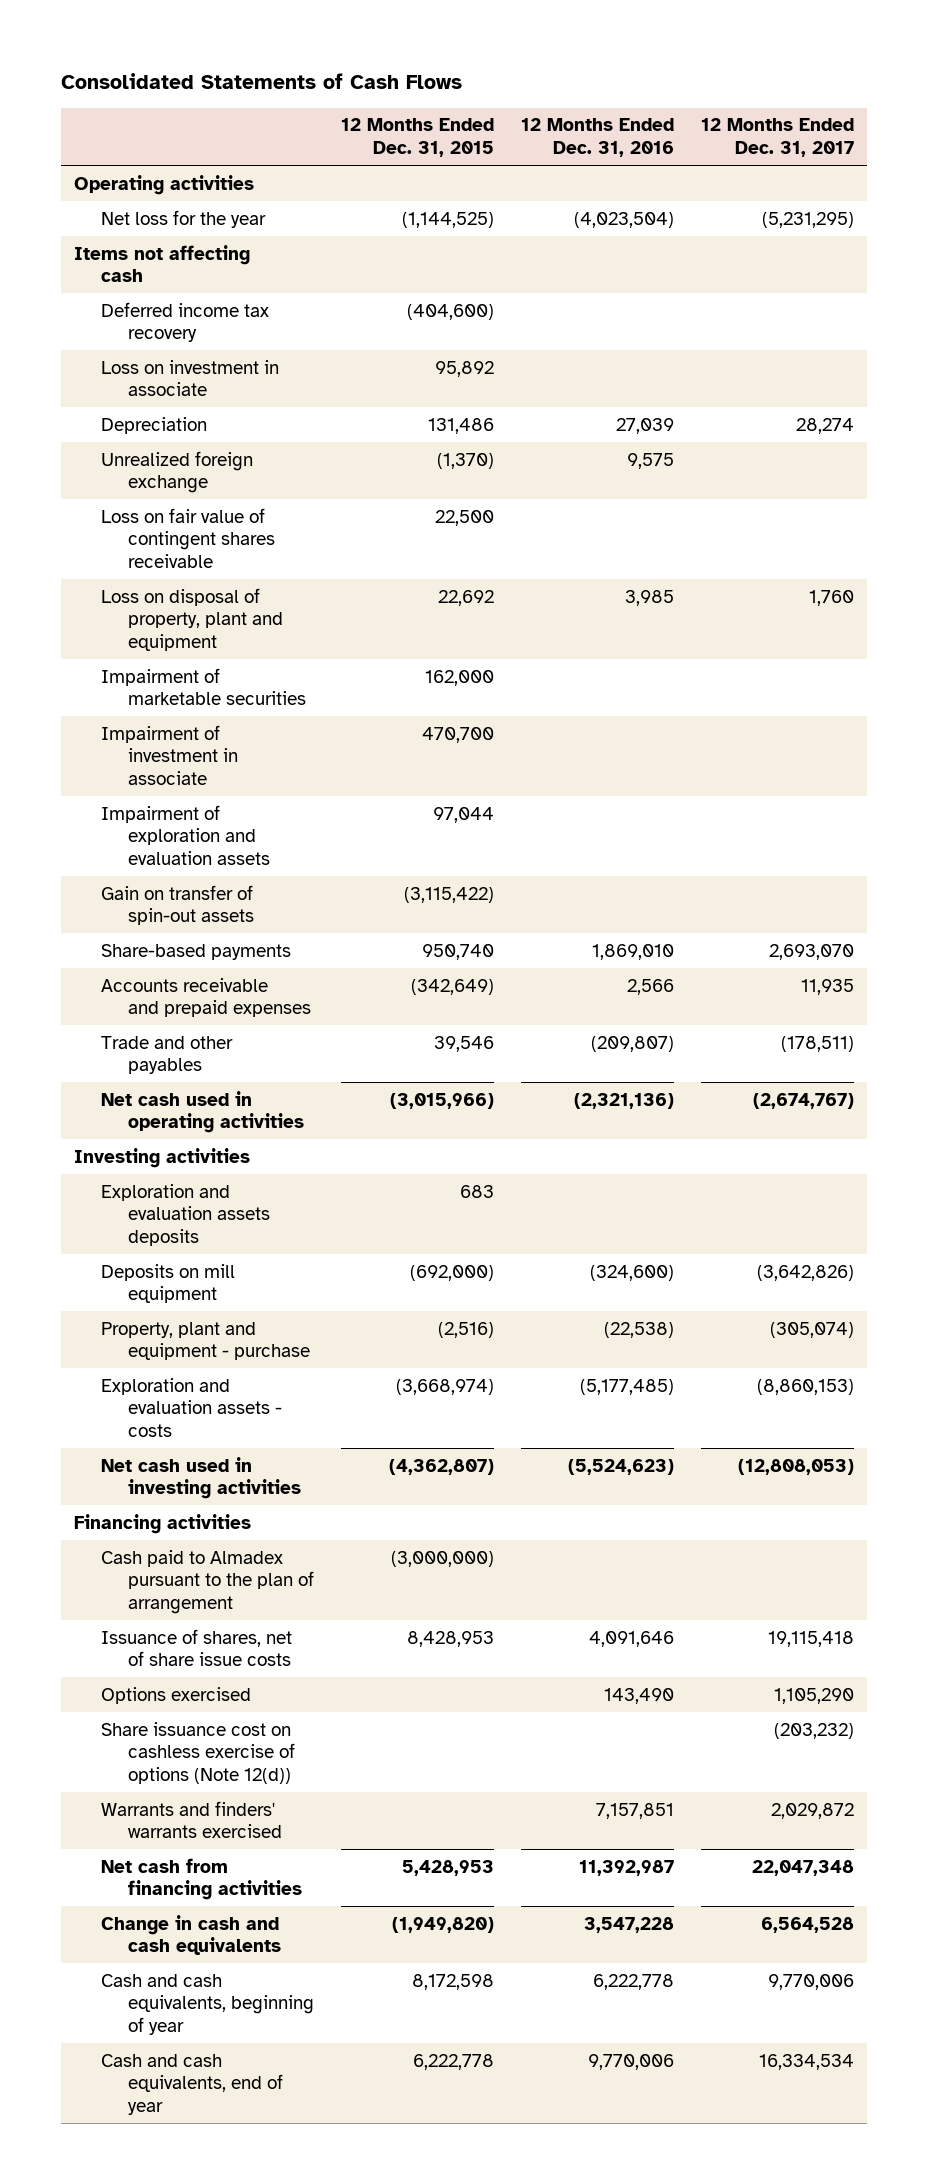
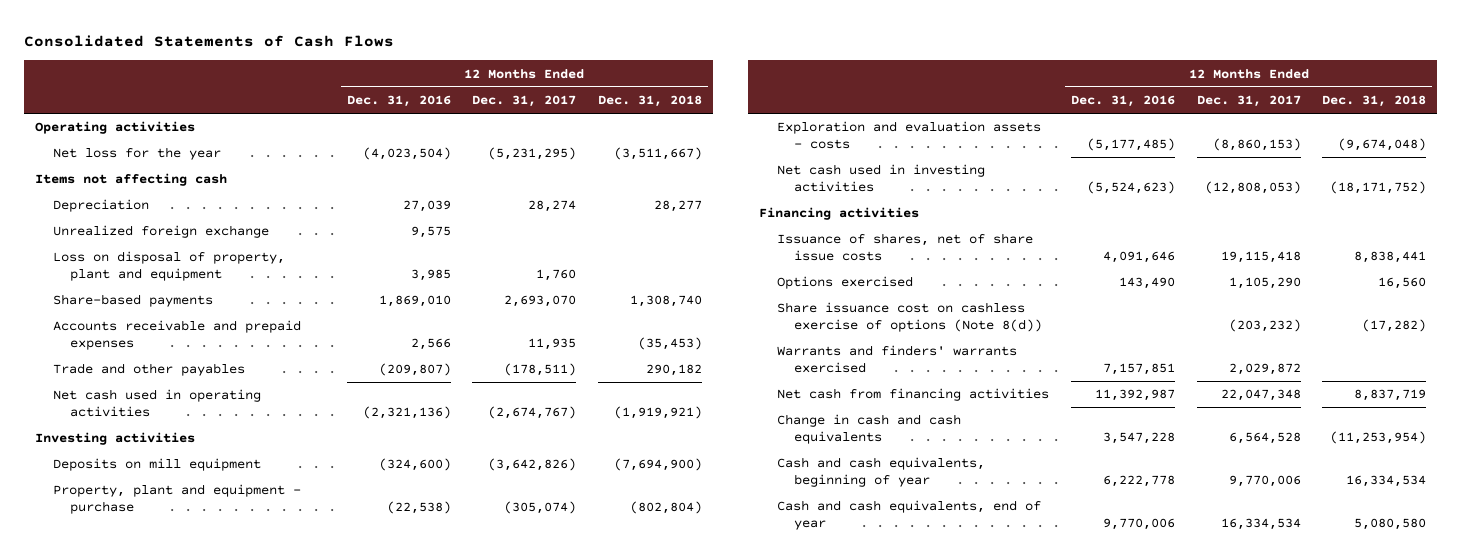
[341,118,495,157] 12 Months Ended Dec. 31, 2015 -> none
none -> [598,95,703,108] Dec. 31, 2018
[101,301,270,343] Deferred income tax recovery -> none
[101,359,280,397] Loss on investment in associate -> none
[101,507,276,569] Loss on fair value of contingent shares receivable -> none
[101,667,307,706] Impairment of marketable securities -> none
[101,724,239,786] Impairment of investment in associate -> none
[101,804,271,866] Impairment of exploration and evaluation assets -> none
[101,884,255,926] Gain on transfer of spin-out assets -> none
[101,1183,271,1247] Exploration and evaluation assets deposits -> none
[101,1549,315,1615] Cash paid to Almadex pursuant to the plan of arrangement -> none
[101,1721,296,1785] Share issuance cost on cashless exercise of options (Note 12(d)) -> [776,302,1043,332] Share issuance cost on cashless exercise of options (Note 8(d))

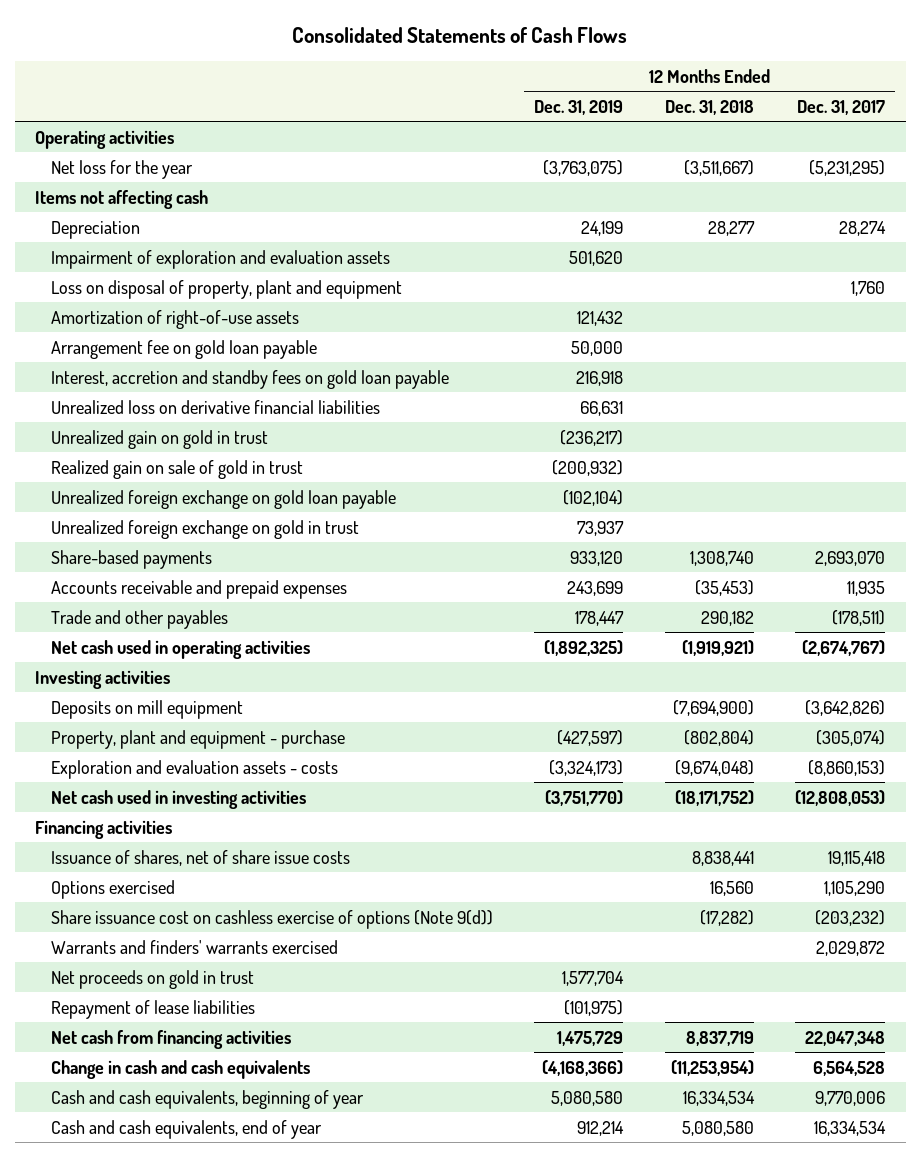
[346,95,451,108] Dec. 31, 2016 -> none
none -> [534,99,624,115] Dec. 31, 2019
[52,225,269,239] Unrealized foreign exchange -> none
none -> [50,249,390,269] Impairment of exploration and evaluation assets
none -> [50,309,299,329] Amortization of right-of-use assets
none -> [50,339,317,359] Arrangement fee on gold loan payable
none -> [50,369,449,389] Interest, accretion and standby fees on gold loan payable
none -> [50,399,380,414] Unrealized loss on derivative financial liabilities
none -> [50,429,268,449] Unrealized gain on gold in trust
none -> [50,459,303,479] Realized gain on sale of gold in trust
none -> [50,489,396,509] Unrealized foreign exchange on gold loan payable
none -> [50,519,359,539] Unrealized foreign exchange on gold in trust
[776,302,1043,332] Share issuance cost on cashless exercise of options (Note 8(d)) -> [50,909,493,929] Share issuance cost on cashless exercise of options (Note 9(d))
none -> [50,969,254,989] Net proceeds on gold in trust
none -> [50,999,255,1019] Repayment of lease liabilities

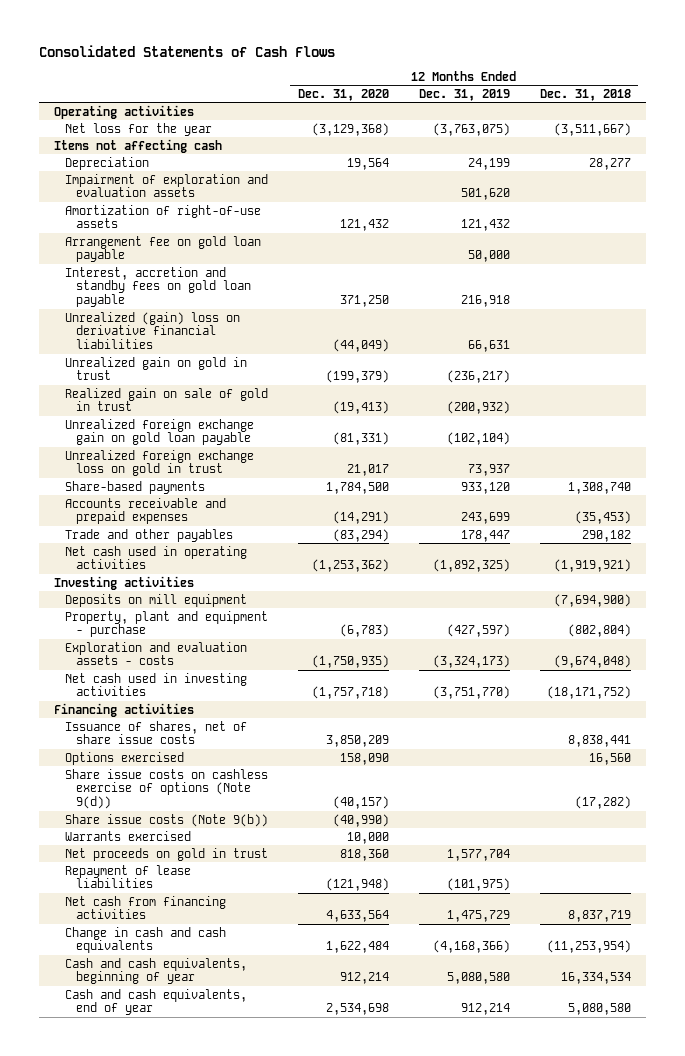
[797,99,886,115] Dec. 31, 2017 -> none
none -> [297,88,389,101] Dec. 31, 2020
[50,279,402,299] Loss on disposal of property, plant and equipment -> none
[50,399,380,414] Unrealized loss on derivative financial liabilities -> [64,311,240,350] Unrealized (gain) loss on derivative financial liabilities
[50,489,396,509] Unrealized foreign exchange on gold loan payable -> [64,418,254,446] Unrealized foreign exchange gain on gold loan payable
[50,519,359,539] Unrealized foreign exchange on gold in trust -> [64,449,254,477] Unrealized foreign exchange loss on gold in trust
[50,909,493,929] Share issuance cost on cashless exercise of options (Note 9(d)) -> [64,768,268,810] Share issue costs on cashless exercise of options (Note 9(d))
none -> [64,813,268,827] Share issue costs (Note 9(b))
[50,939,338,954] Warrants and finders' warrants exercised -> [64,830,191,841] Warrants exercised

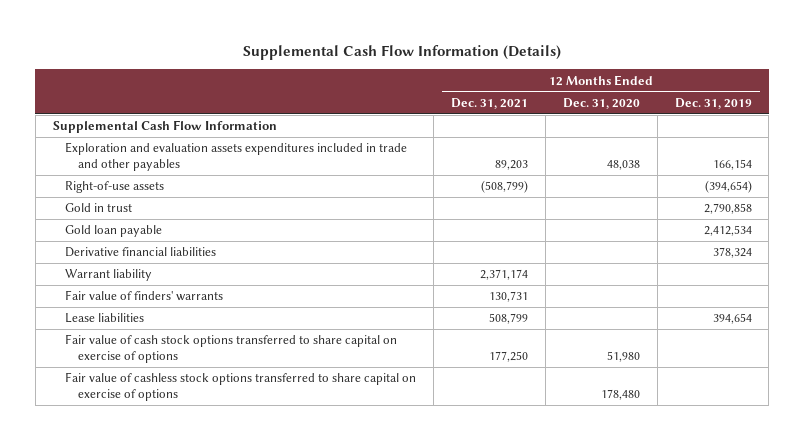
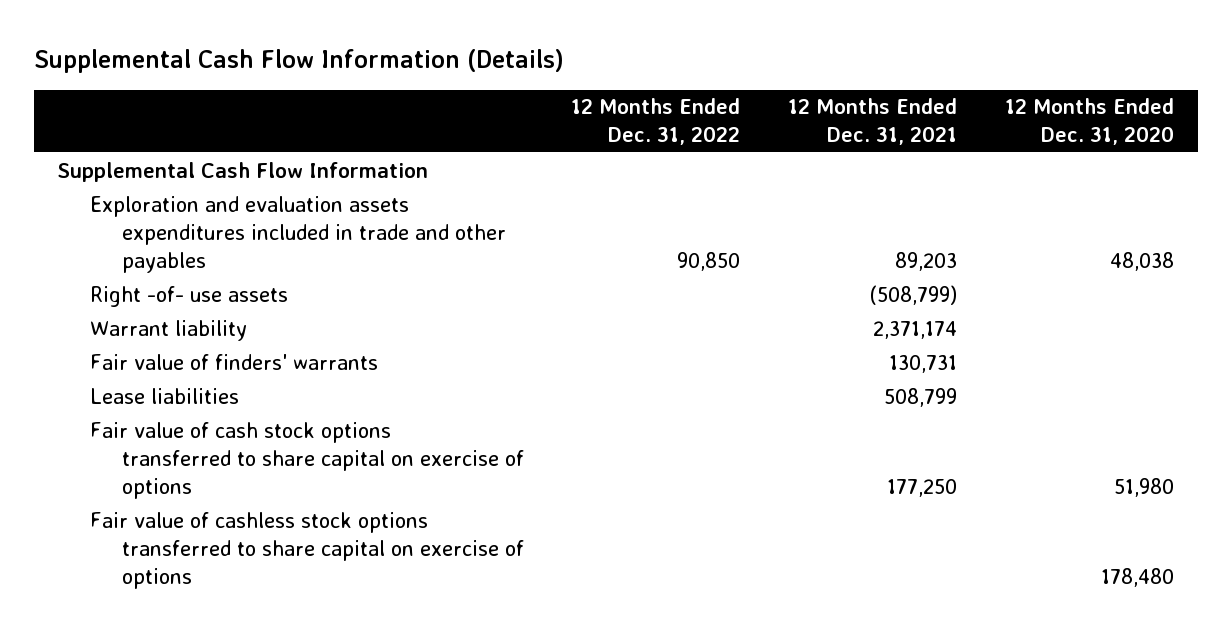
[674,97,752,109] Dec. 31, 2019 -> none
none -> [571,98,741,146] 12 Months Ended Dec. 31, 2022
[65,203,133,213] Gold in trust -> none
[65,225,163,238] Gold loan payable -> none
[65,247,217,258] Derivative financial liabilities -> none
[65,181,165,194] Right-of-use assets -> [89,285,288,307] Right -of- use assets

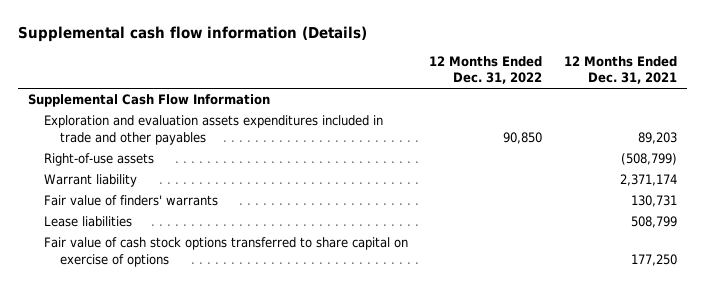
[33,48,564,73] Supplemental Cash Flow Information (Details) -> [17,25,367,42] Supplemental cash flow information (Details)
[1004,98,1174,146] 12 Months Ended Dec. 31, 2020 -> none
[89,285,288,307] Right -of- use assets -> [44,153,155,167] Right-of-use assets
[89,511,524,589] Fair value of cashless stock options transferred to share capital on exercise of options -> none

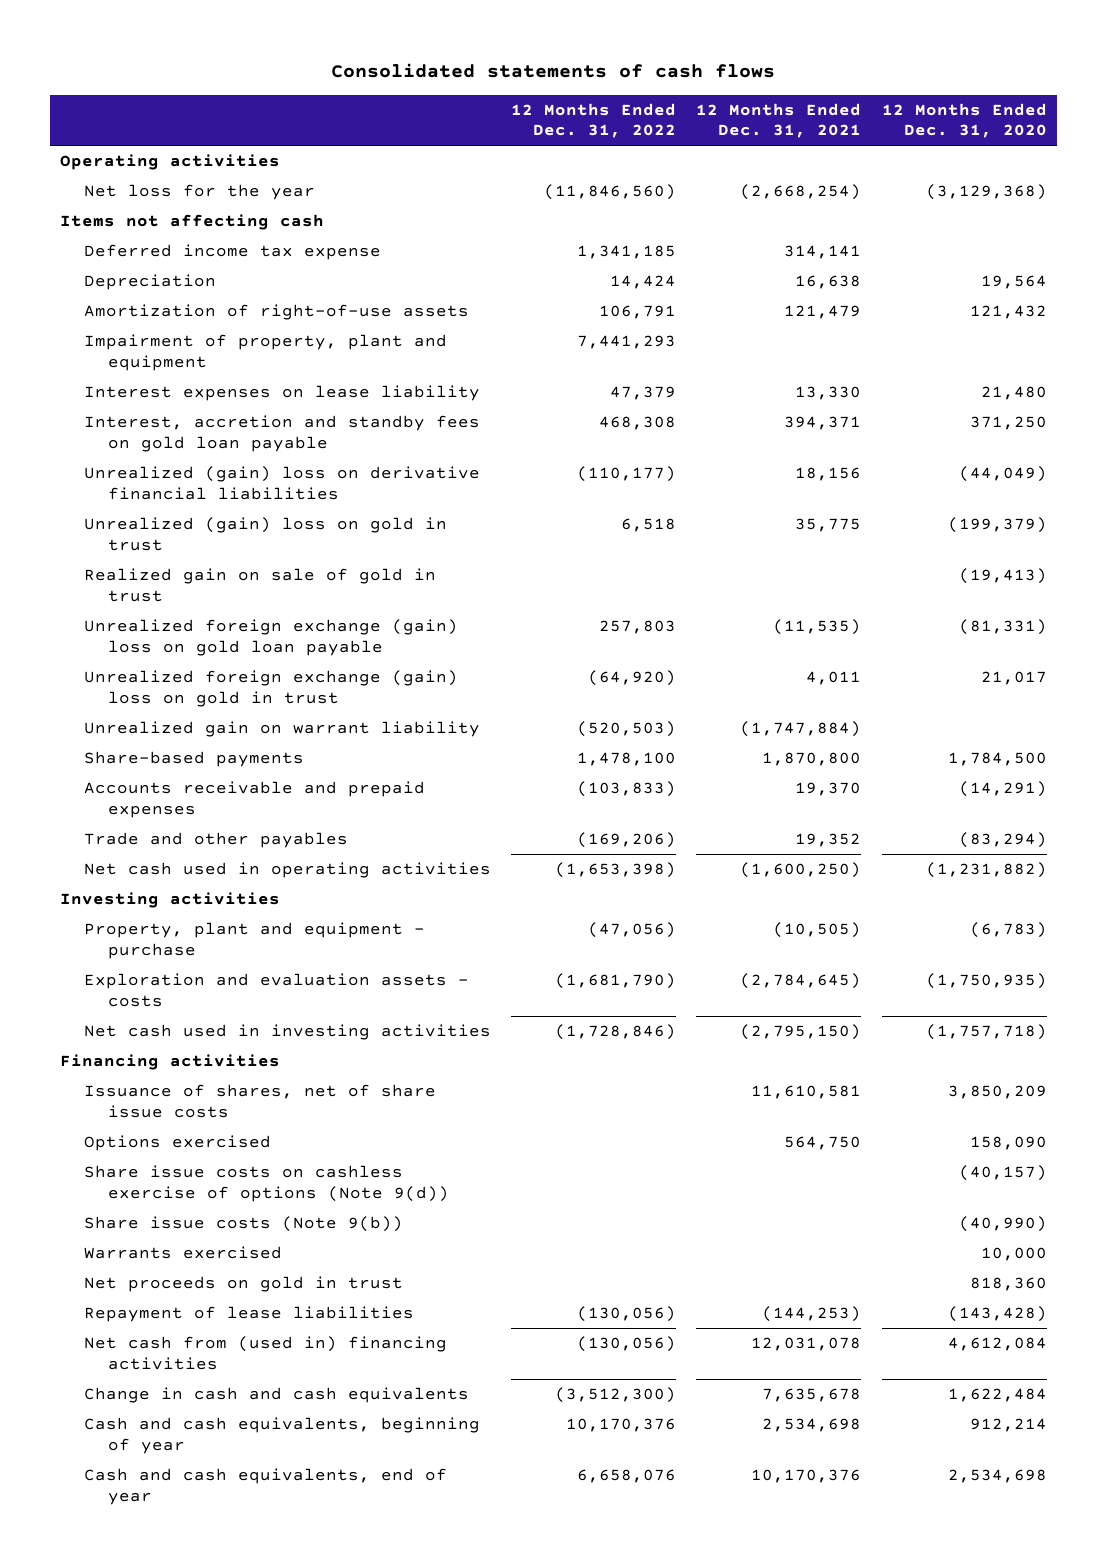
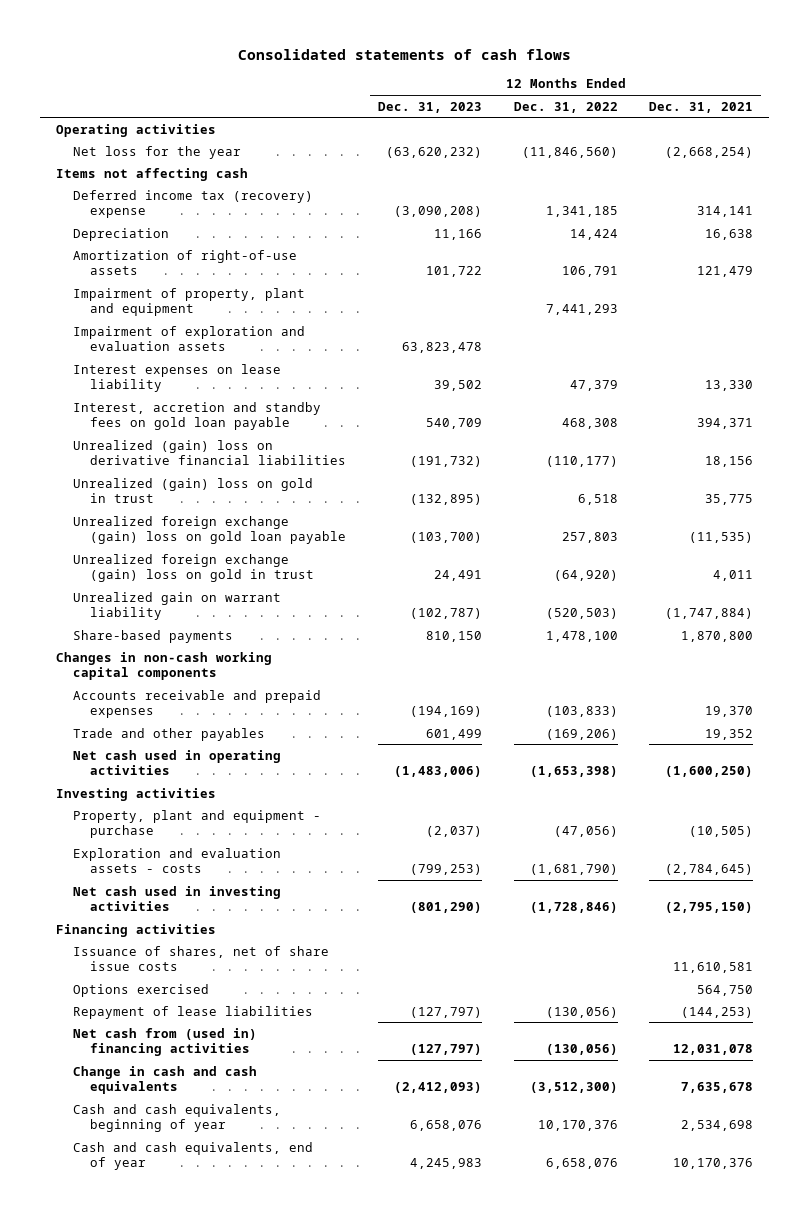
[881,102,1047,139] 12 Months Ended Dec. 31, 2020 -> none
none -> [377,101,482,113] Dec. 31, 2023
[84,244,382,261] Deferred income tax expense -> [73,189,314,219] Deferred income tax (recovery) expense
none -> [73,325,306,352] Impairment of exploration and evaluation assets
[84,568,437,602] Realized gain on sale of gold in trust -> none
none -> [56,651,273,681] Changes in non-cash working capital components
[84,1165,449,1202] Share issue costs on cashless exercise of options (Note 9(d)) -> none
[84,1216,404,1233] Share issue costs (Note 9(b)) -> none
[84,1246,283,1260] Warrants exercised -> none
[84,1276,404,1293] Net proceeds on gold in trust -> none

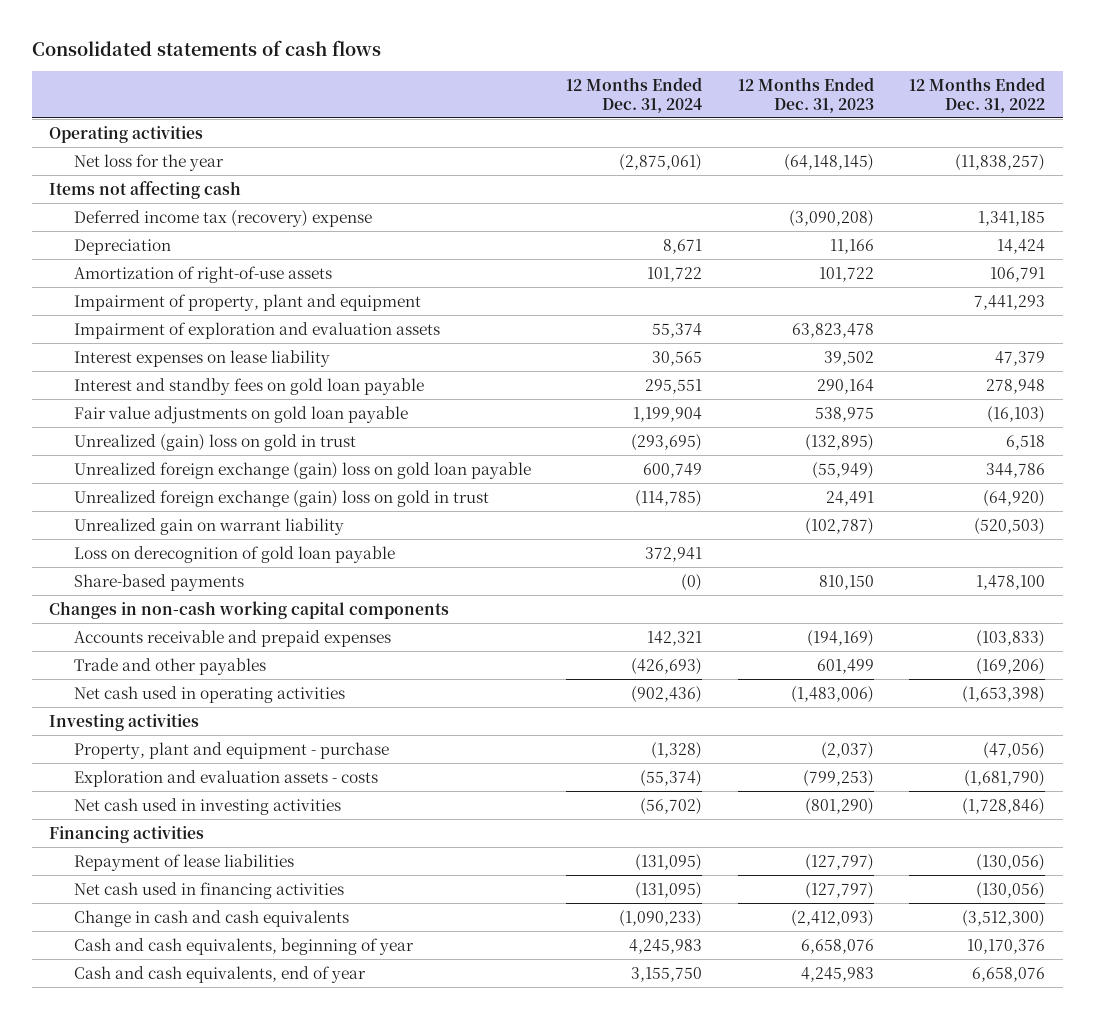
[649,101,754,113] Dec. 31, 2021 -> none
none -> [566,76,703,113] 12 Months Ended Dec. 31, 2024
[385,146,482,158] (63,620,232) -> [783,153,874,171] (64,148,145)
[521,146,618,158] (11,846,560) -> [955,153,1046,171] (11,838,257)
[73,439,346,466] Unrealized (gain) loss on derivative financial liabilities -> none
[73,401,322,431] Interest, accretion and standby fees on gold loan payable -> [73,377,424,395] Interest and standby fees on gold loan payable
[425,418,482,430] 540,709 -> [816,378,874,394] 290,164
[561,418,618,430] 468,308 -> [986,378,1046,394] 278,948
none -> [73,405,408,424] Fair value adjustments on gold loan payable
[409,532,482,544] (103,700) -> [811,461,874,479] (55,949)
[561,532,618,544] 257,803 -> [986,462,1046,478] 344,786
none -> [73,545,395,563] Loss on derecognition of gold loan payable
[73,945,330,972] Issuance of shares, net of share issue costs -> none
[73,983,210,997] Options exercised -> none
[73,1027,258,1057] Net cash from (used in) financing activities -> [73,881,344,899] Net cash used in financing activities

